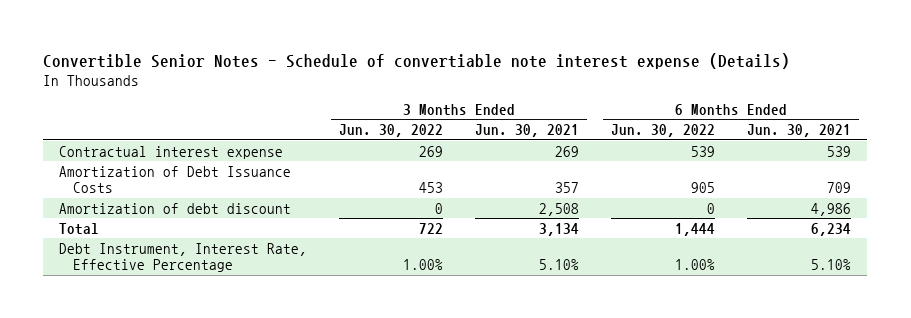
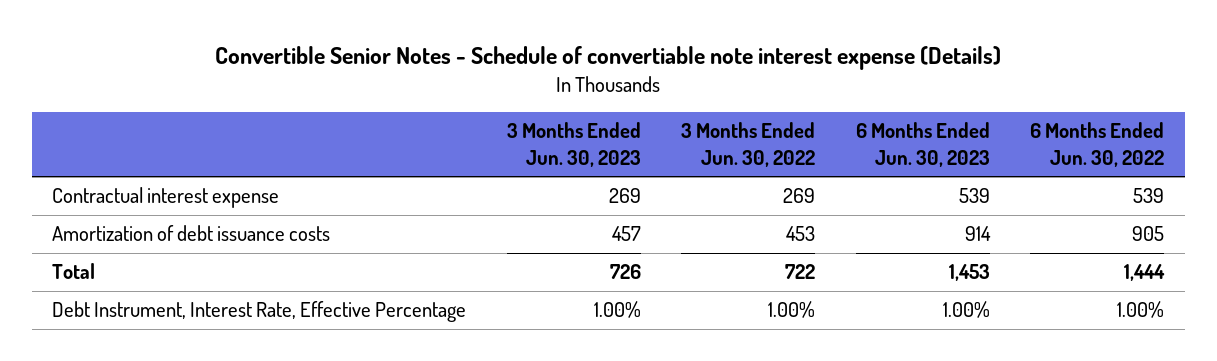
[475,124,580,138] Jun. 30, 2021 -> none
[747,124,852,138] Jun. 30, 2021 -> none
none -> [506,122,641,168] 3 Months Ended Jun. 30, 2023
none -> [855,122,990,168] 6 Months Ended Jun. 30, 2023
[59,202,292,214] Amortization of debt discount -> none
[59,165,292,194] Amortization of Debt Issuance Costs -> [52,225,331,242] Amortization of debt issuance costs

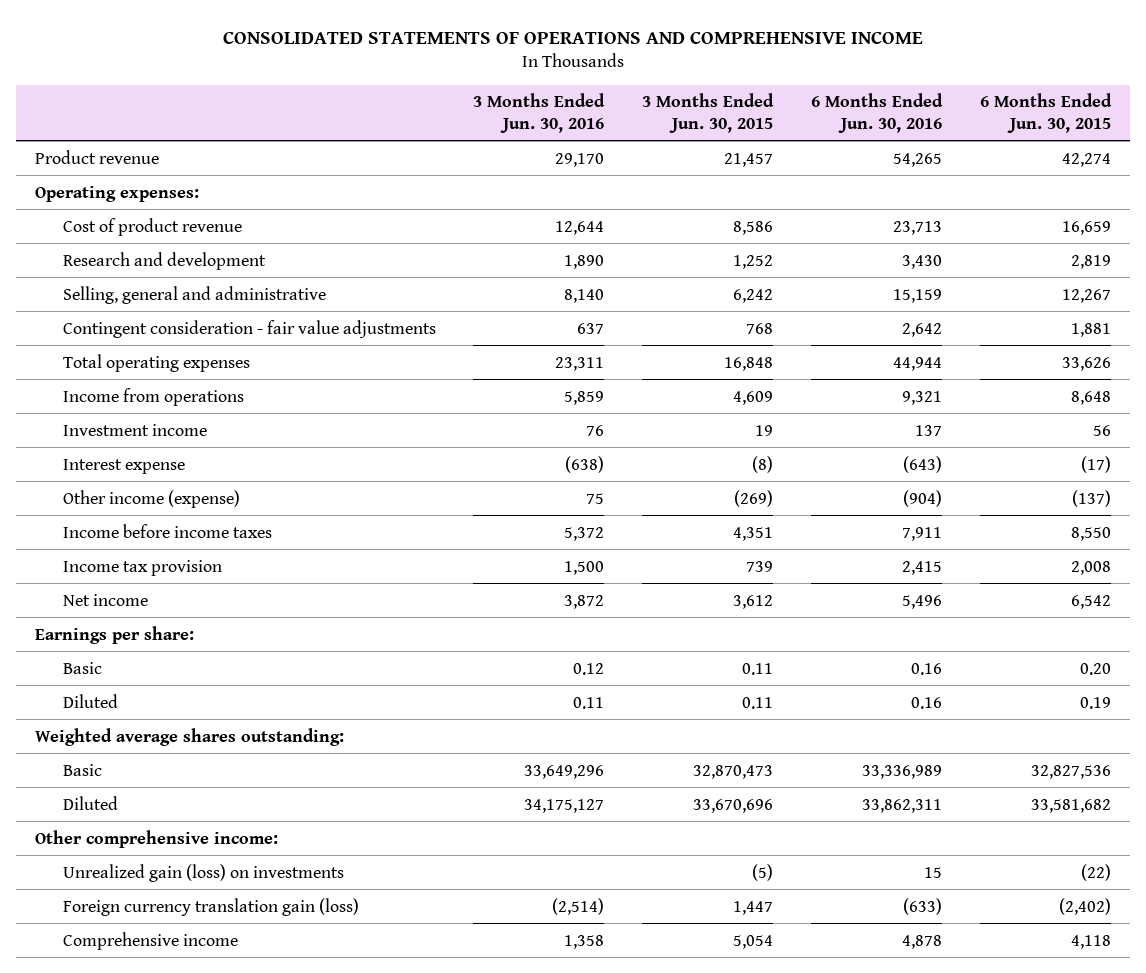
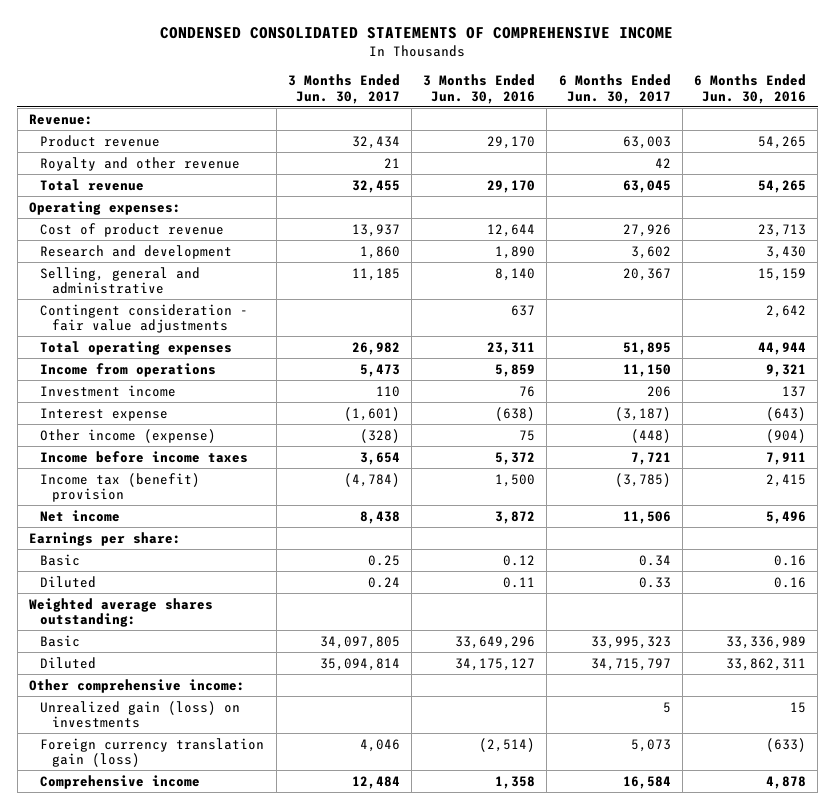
[223,30,924,44] CONSOLIDATED STATEMENTS OF OPERATIONS AND COMPREHENSIVE INCOME -> [160,26,674,39] CONDENSED CONSOLIDATED STATEMENTS OF COMPREHENSIVE INCOME
[642,93,775,133] 3 Months Ended Jun. 30, 2015 -> none
[979,93,1112,133] 6 Months Ended Jun. 30, 2015 -> none
none -> [287,74,400,104] 3 Months Ended Jun. 30, 2017
none -> [558,74,671,104] 6 Months Ended Jun. 30, 2017
none -> [28,113,93,125] Revenue:
none -> [40,156,241,171] Royalty and other revenue
none -> [40,178,145,191] Total revenue
[62,559,222,576] Income tax provision -> [40,472,201,503] Income tax (benefit) provision

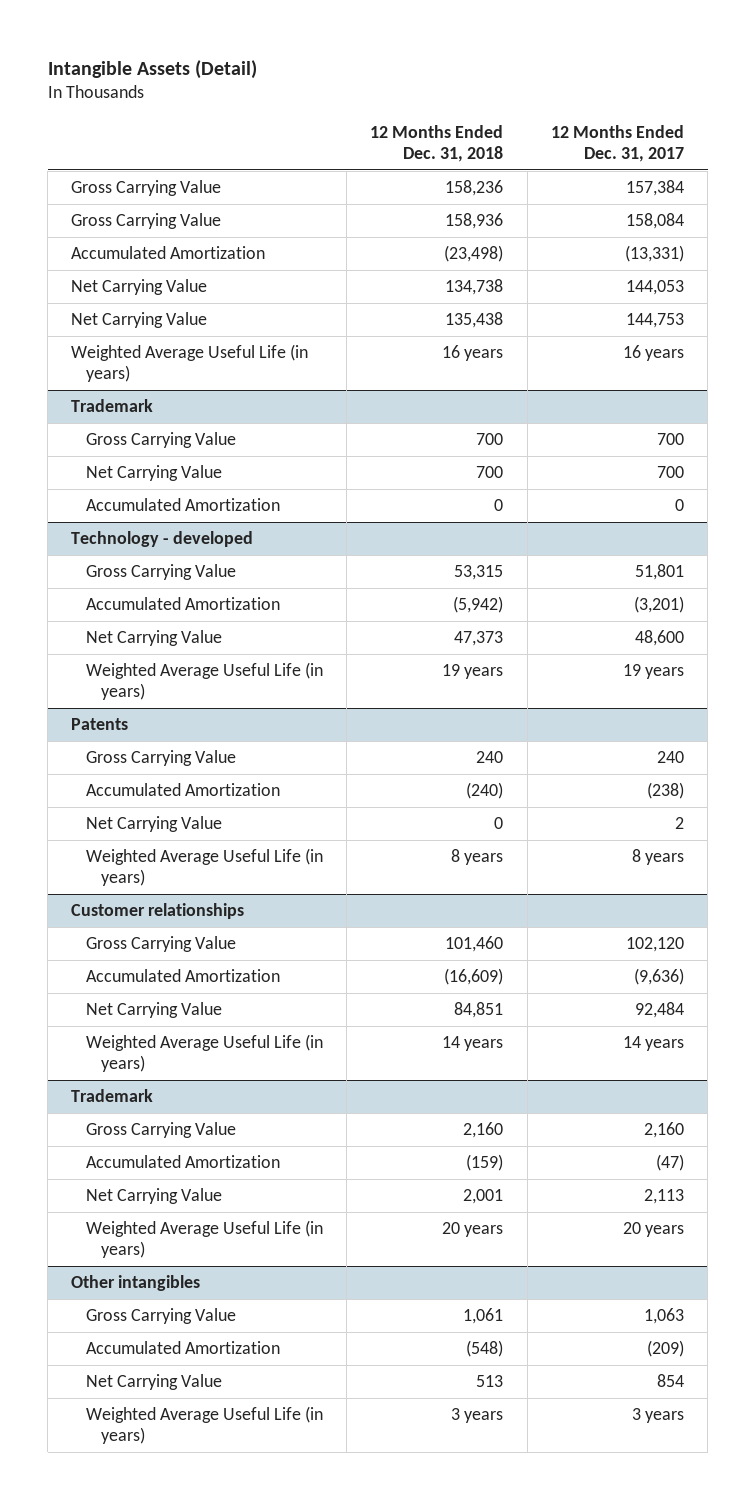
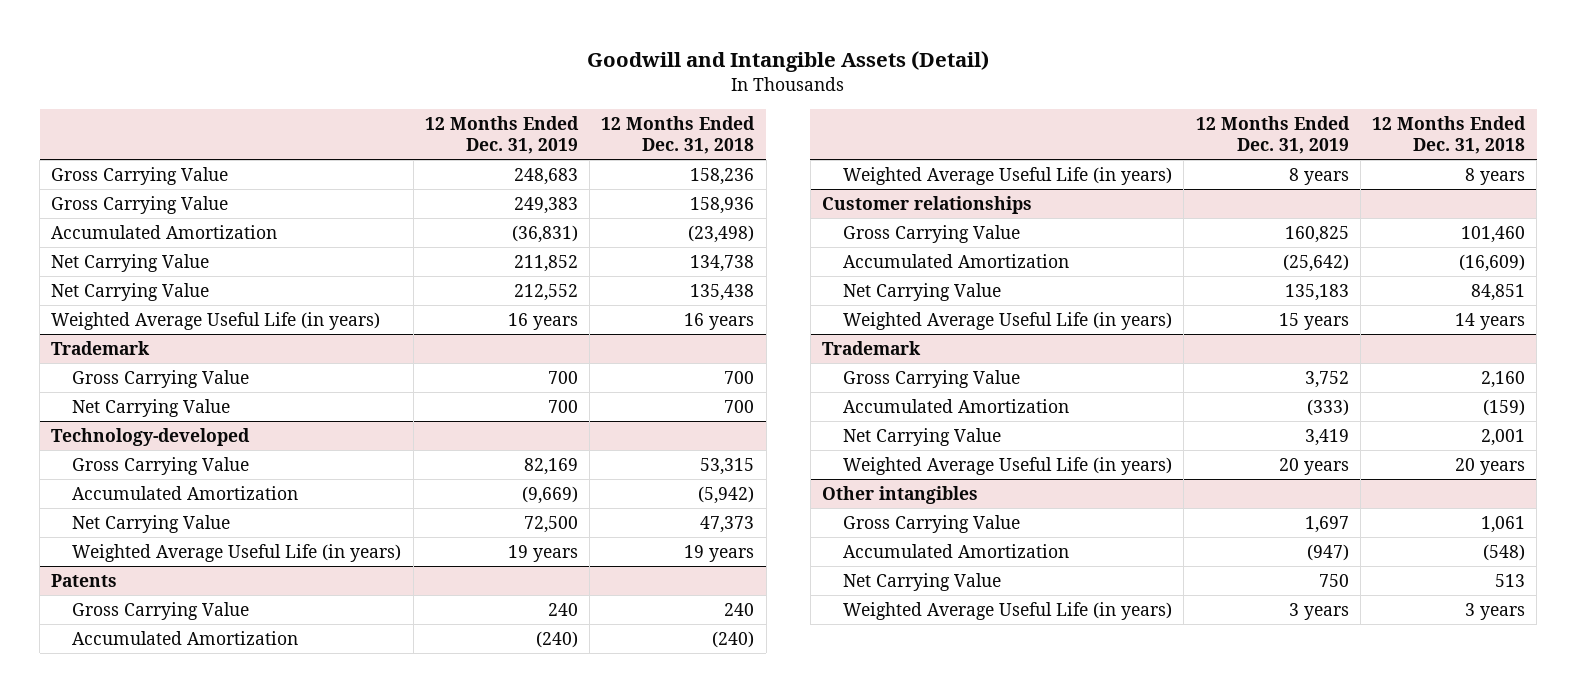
[47,59,257,79] Intangible Assets (Detail) -> [587,51,990,73] Goodwill and Intangible Assets (Detail)
[550,124,684,162] 12 Months Ended Dec. 31, 2017 -> none
none -> [424,115,579,155] 12 Months Ended Dec. 31, 2019
[85,498,280,512] Accumulated Amortization -> none
[71,531,254,548] Technology - developed -> [51,427,251,446] Technology-developed
[85,816,222,833] Net Carrying Value -> none

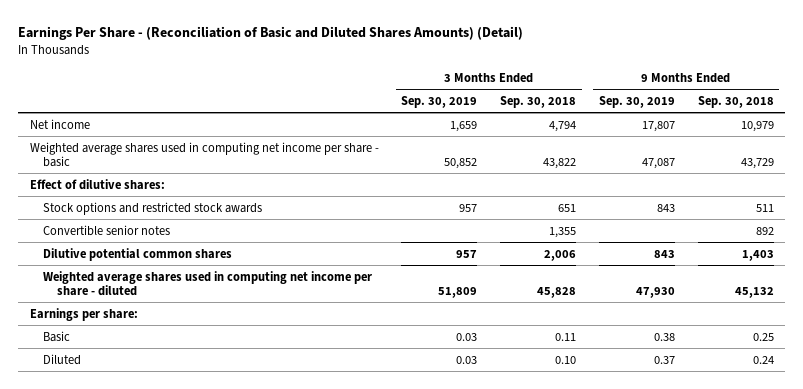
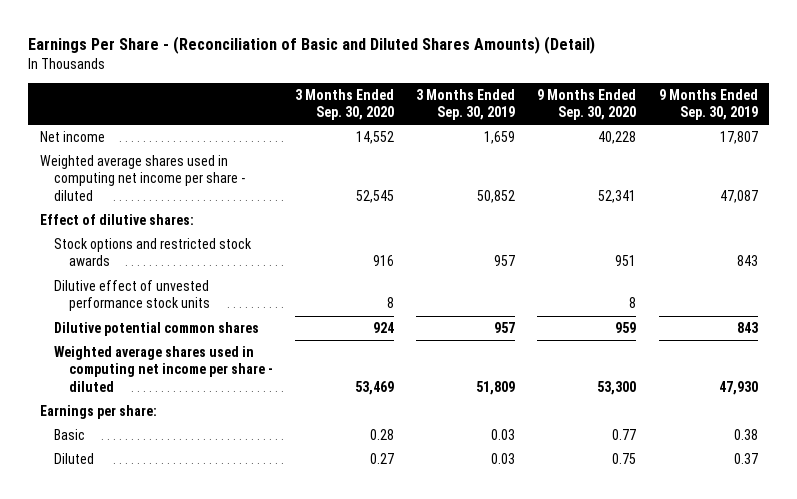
[500,95,577,108] Sep. 30, 2018 -> none
[697,95,774,108] Sep. 30, 2018 -> none
none -> [294,88,394,120] 3 Months Ended Sep. 30, 2020
none -> [537,88,637,120] 9 Months Ended Sep. 30, 2020
[29,141,379,167] Weighted average shares used in computing net income per share - basic -> [39,155,246,201] Weighted average shares used in computing net income per share - diluted
[43,224,171,236] Convertible senior notes -> [54,280,210,312] Dilutive effect of unvested performance stock units

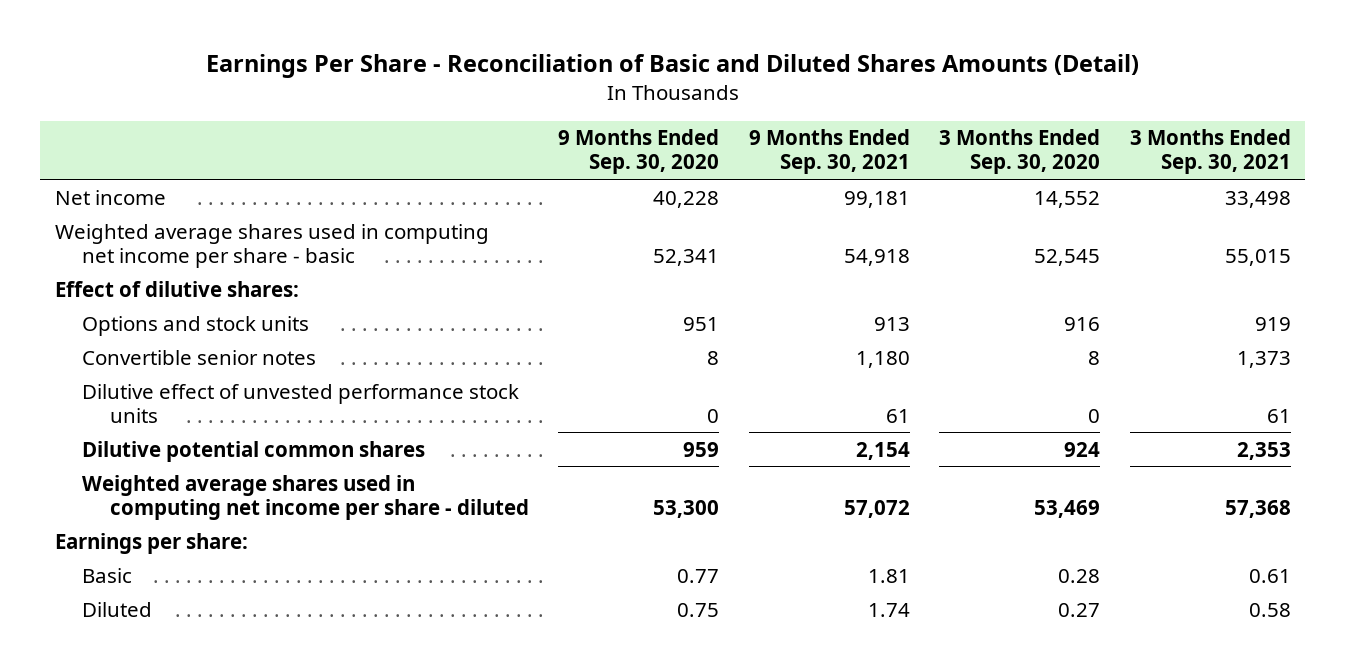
[28,35,596,54] Earnings Per Share - (Reconciliation of Basic and Diluted Shares Amounts) (Detail) -> [205,54,1139,79] Earnings Per Share - Reconciliation of Basic and Diluted Shares Amounts (Detail)
[416,88,516,120] 3 Months Ended Sep. 30, 2019 -> none
[658,88,758,120] 9 Months Ended Sep. 30, 2019 -> none
none -> [748,129,910,175] 9 Months Ended Sep. 30, 2021
none -> [1129,129,1291,175] 3 Months Ended Sep. 30, 2021
[39,155,246,201] Weighted average shares used in computing net income per share - diluted -> [54,223,489,268] Weighted average shares used in computing net income per share - basic
[54,238,253,267] Stock options and restricted stock awards -> [82,315,310,336] Options and stock units
none -> [82,349,317,365] Convertible senior notes
[386,297,394,309] 8 -> [1088,408,1101,423] 0
[629,297,637,309] 8 -> [707,408,720,423] 0

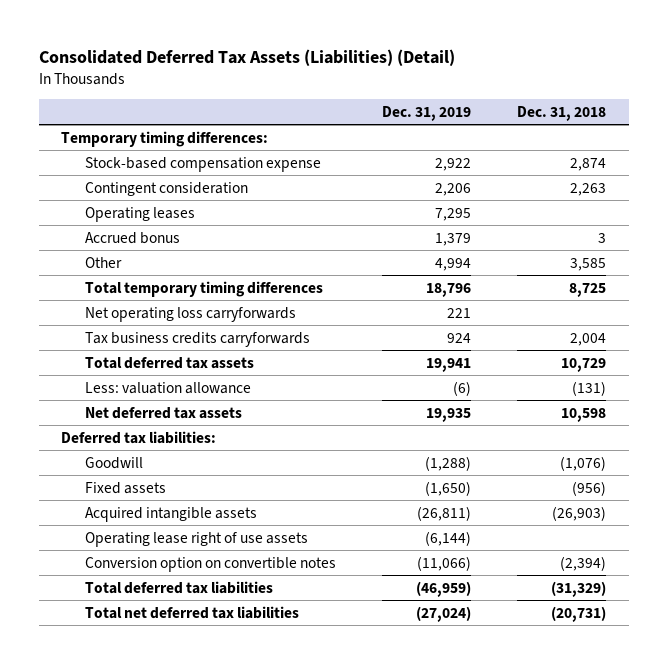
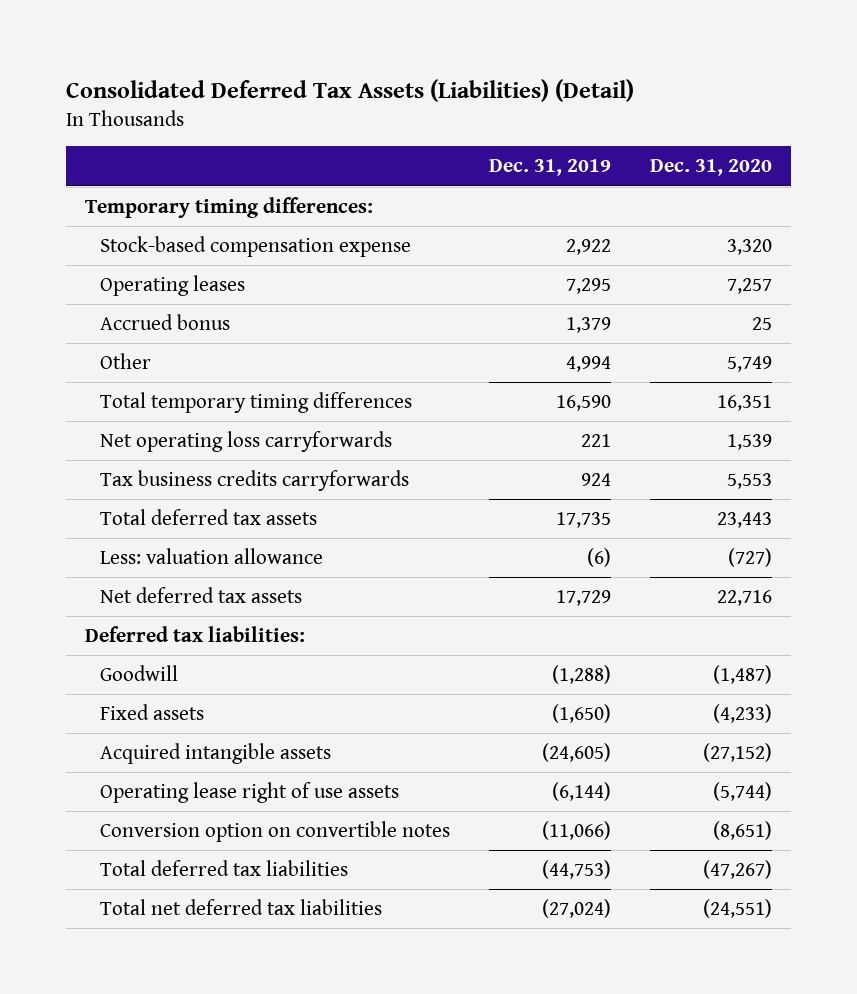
[516,105,606,121] Dec. 31, 2018 -> none
none -> [649,159,772,177] Dec. 31, 2020
[85,181,249,196] Contingent consideration -> none
[426,282,472,297] 18,796 -> [555,395,611,412] 16,590
[426,357,472,372] 19,941 -> [555,512,611,529] 17,735
[426,407,472,422] 19,935 -> [555,590,611,607] 17,729
[417,505,472,521] (26,811) -> [541,743,611,763] (24,605)
[416,580,472,597] (46,959) -> [541,860,611,880] (44,753)

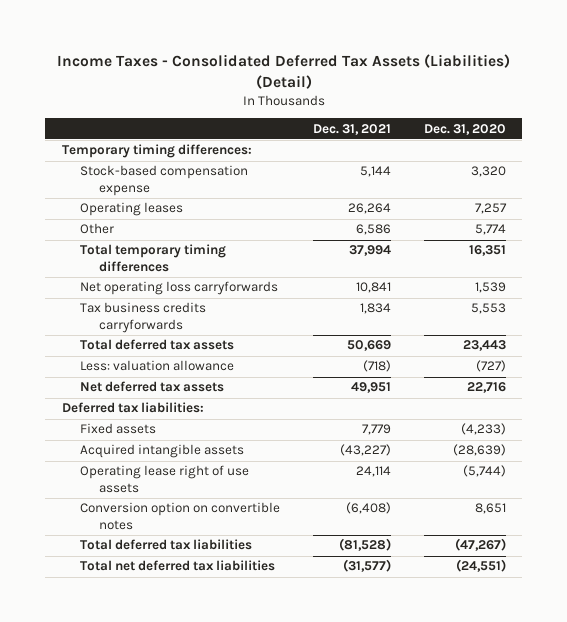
[65,78,634,102] Consolidated Deferred Tax Assets (Liabilities) (Detail) -> [56,54,510,89] Income Taxes - Consolidated Deferred Tax Assets (Liabilities) (Detail)
[488,159,611,177] Dec. 31, 2019 -> none
none -> [312,123,391,135] Dec. 31, 2021
[100,314,231,331] Accrued bonus -> none
[726,356,772,373] 5,749 -> [474,224,506,236] 5,774
[100,665,179,682] Goodwill -> none
[702,743,772,763] (27,152) -> [452,444,506,457] (28,639)
[712,821,772,841] (8,651) -> [474,503,506,515] 8,651

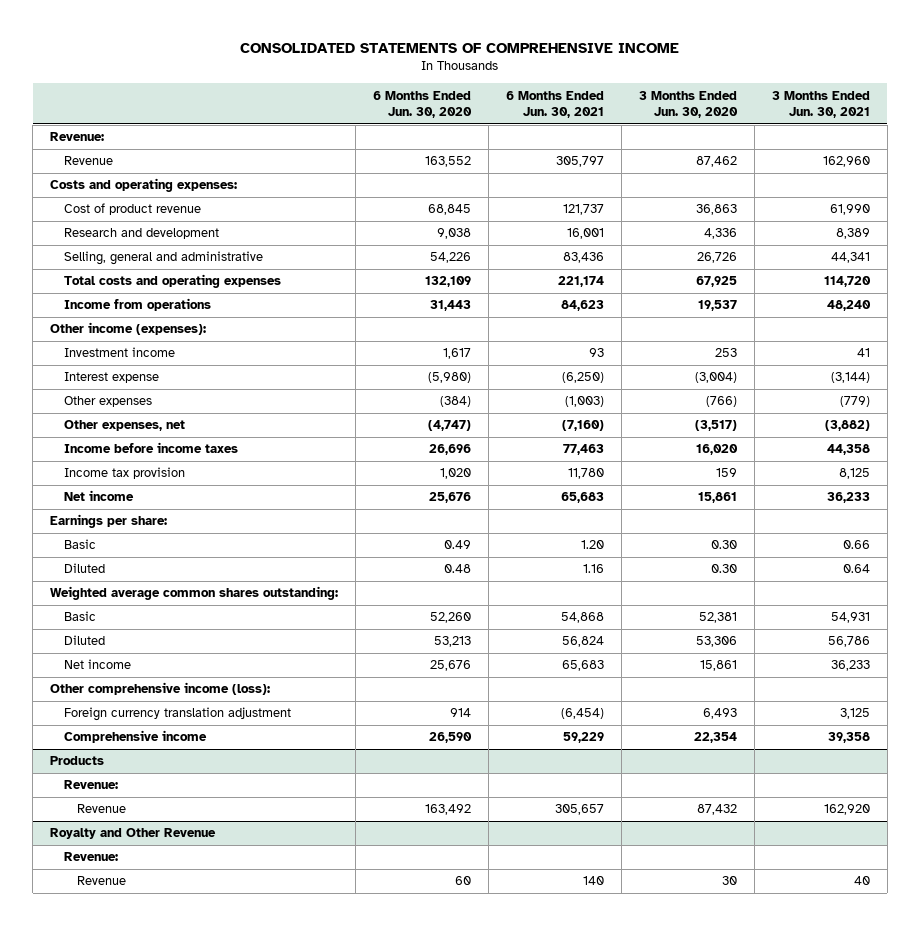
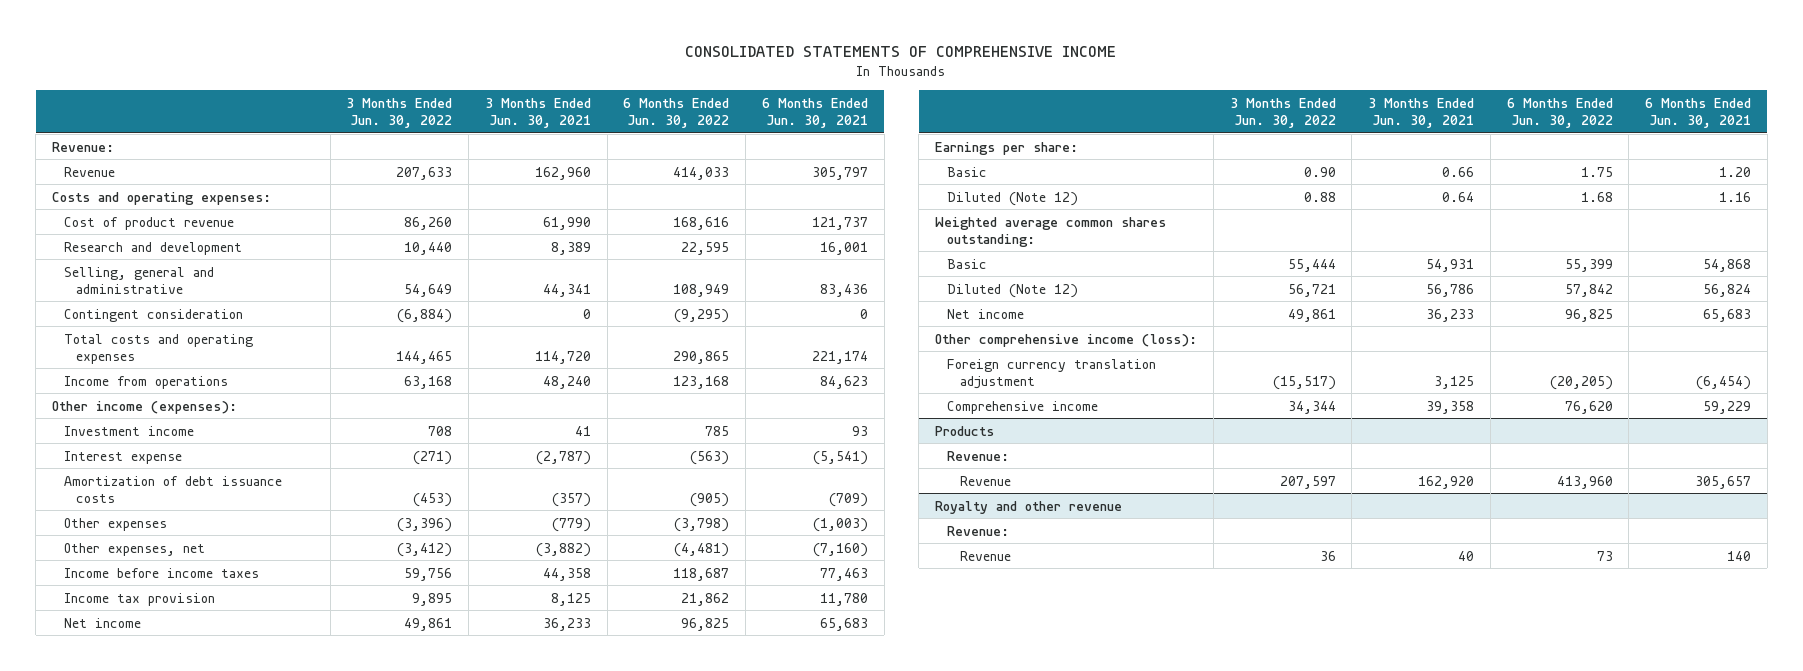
[373,90,473,119] 6 Months Ended Jun. 30, 2020 -> none
[639,90,739,119] 3 Months Ended Jun. 30, 2020 -> none
none -> [346,97,453,128] 3 Months Ended Jun. 30, 2022
none -> [623,97,730,128] 6 Months Ended Jun. 30, 2022
none -> [64,308,244,322] Contingent consideration
[562,372,605,384] (6,250) -> [812,450,868,465] (5,541)
[831,372,871,384] (3,144) -> [535,450,591,465] (2,787)
none -> [64,475,283,503] Amortization of debt issuance costs
[63,563,105,574] Diluted -> [947,191,1079,206] Diluted (Note 12)
[63,635,105,646] Diluted -> [947,283,1079,298] Diluted (Note 12)
[50,828,217,840] Royalty and Other Revenue -> [935,500,1123,514] Royalty and other revenue

